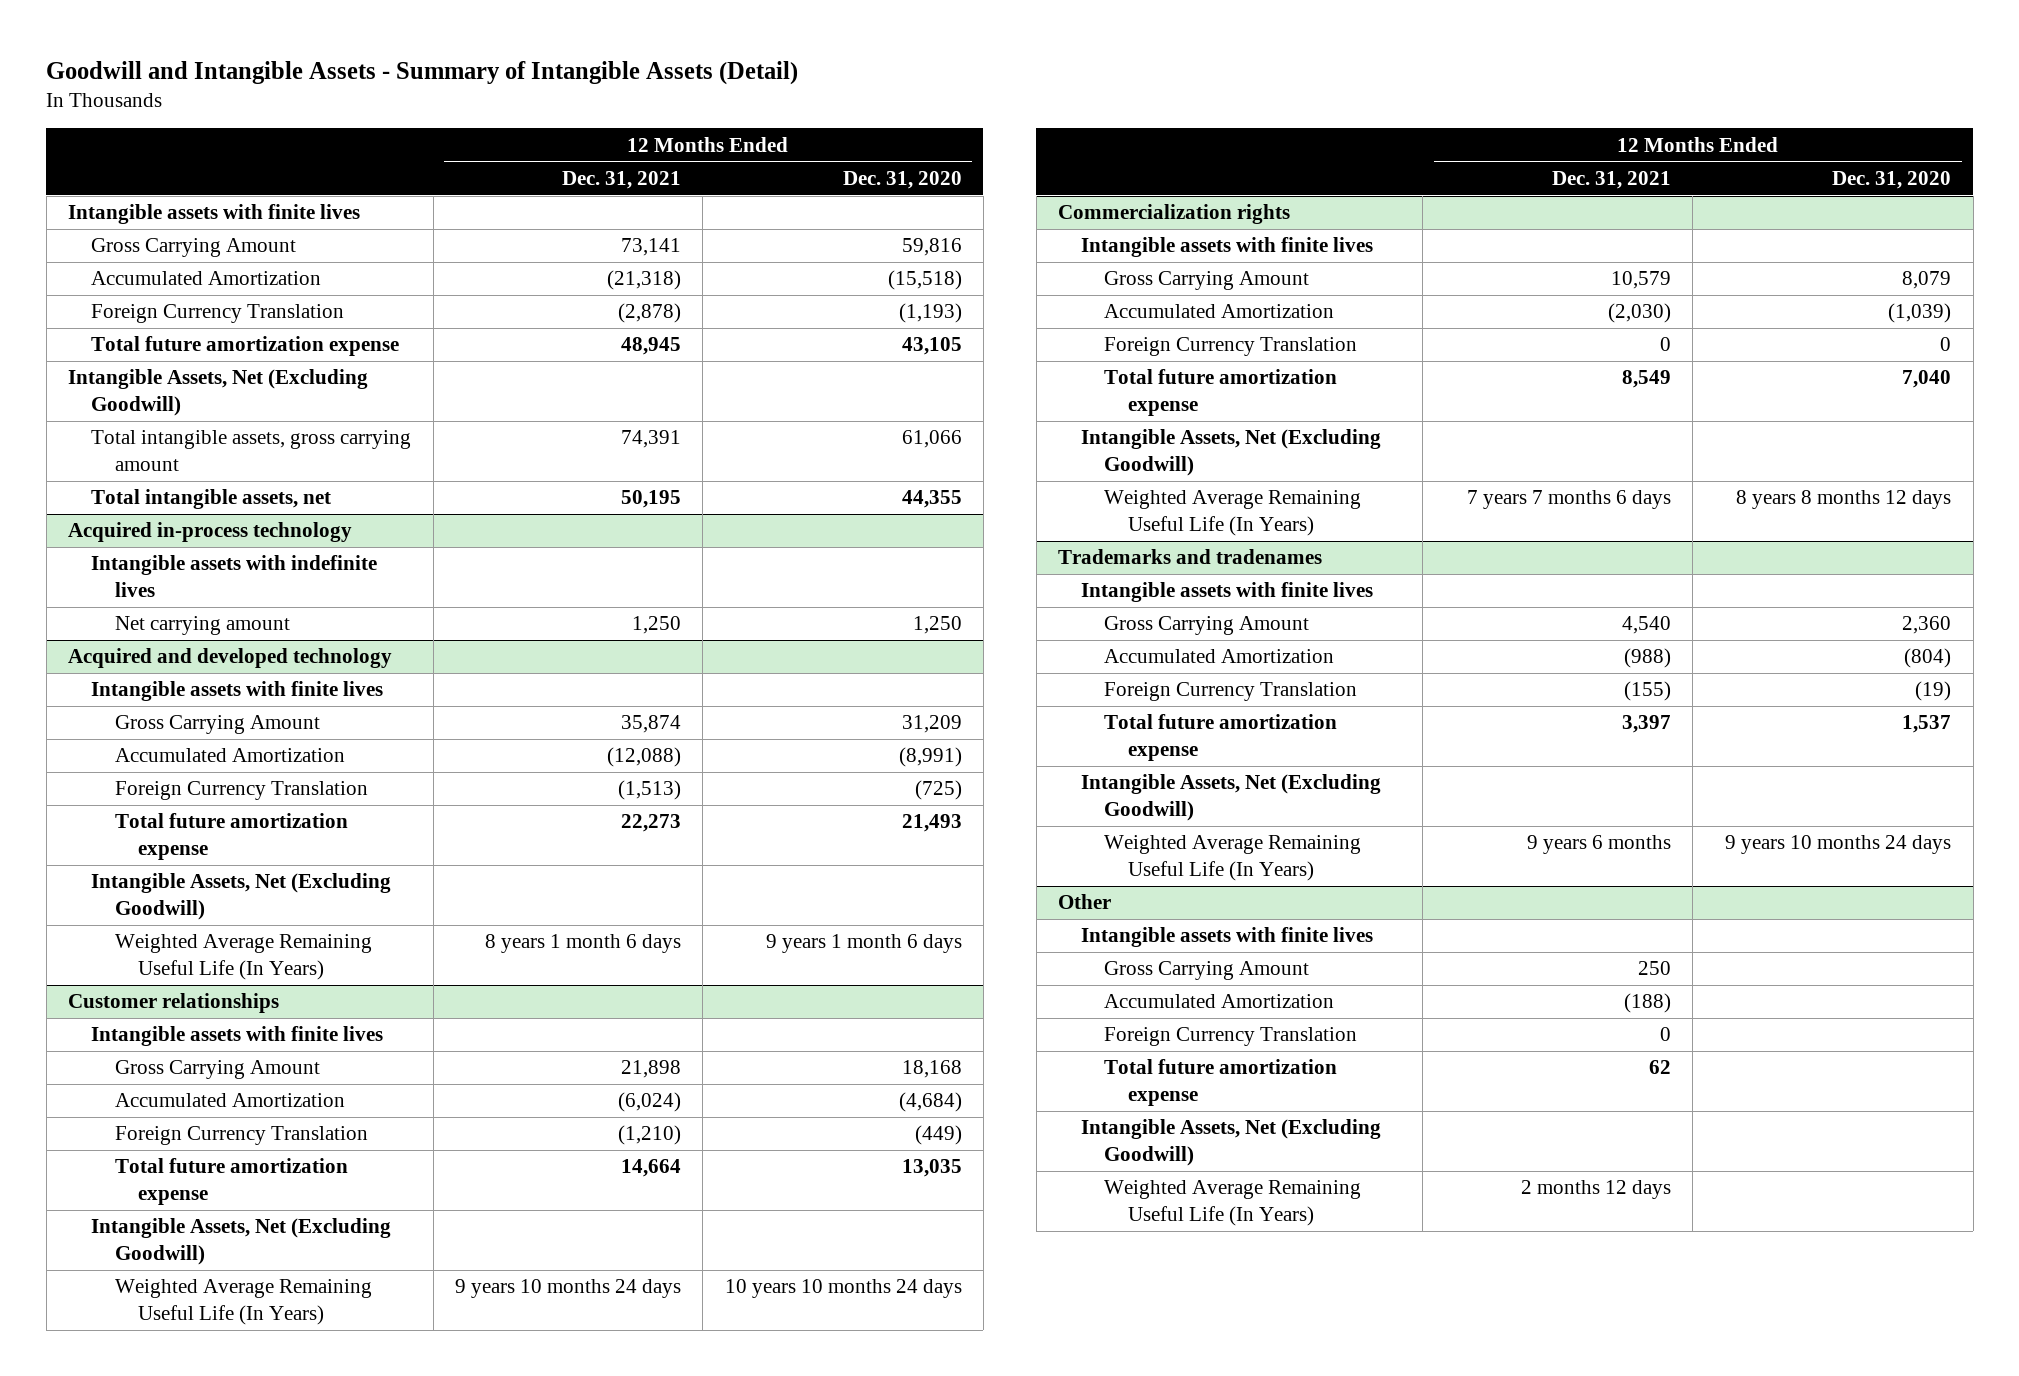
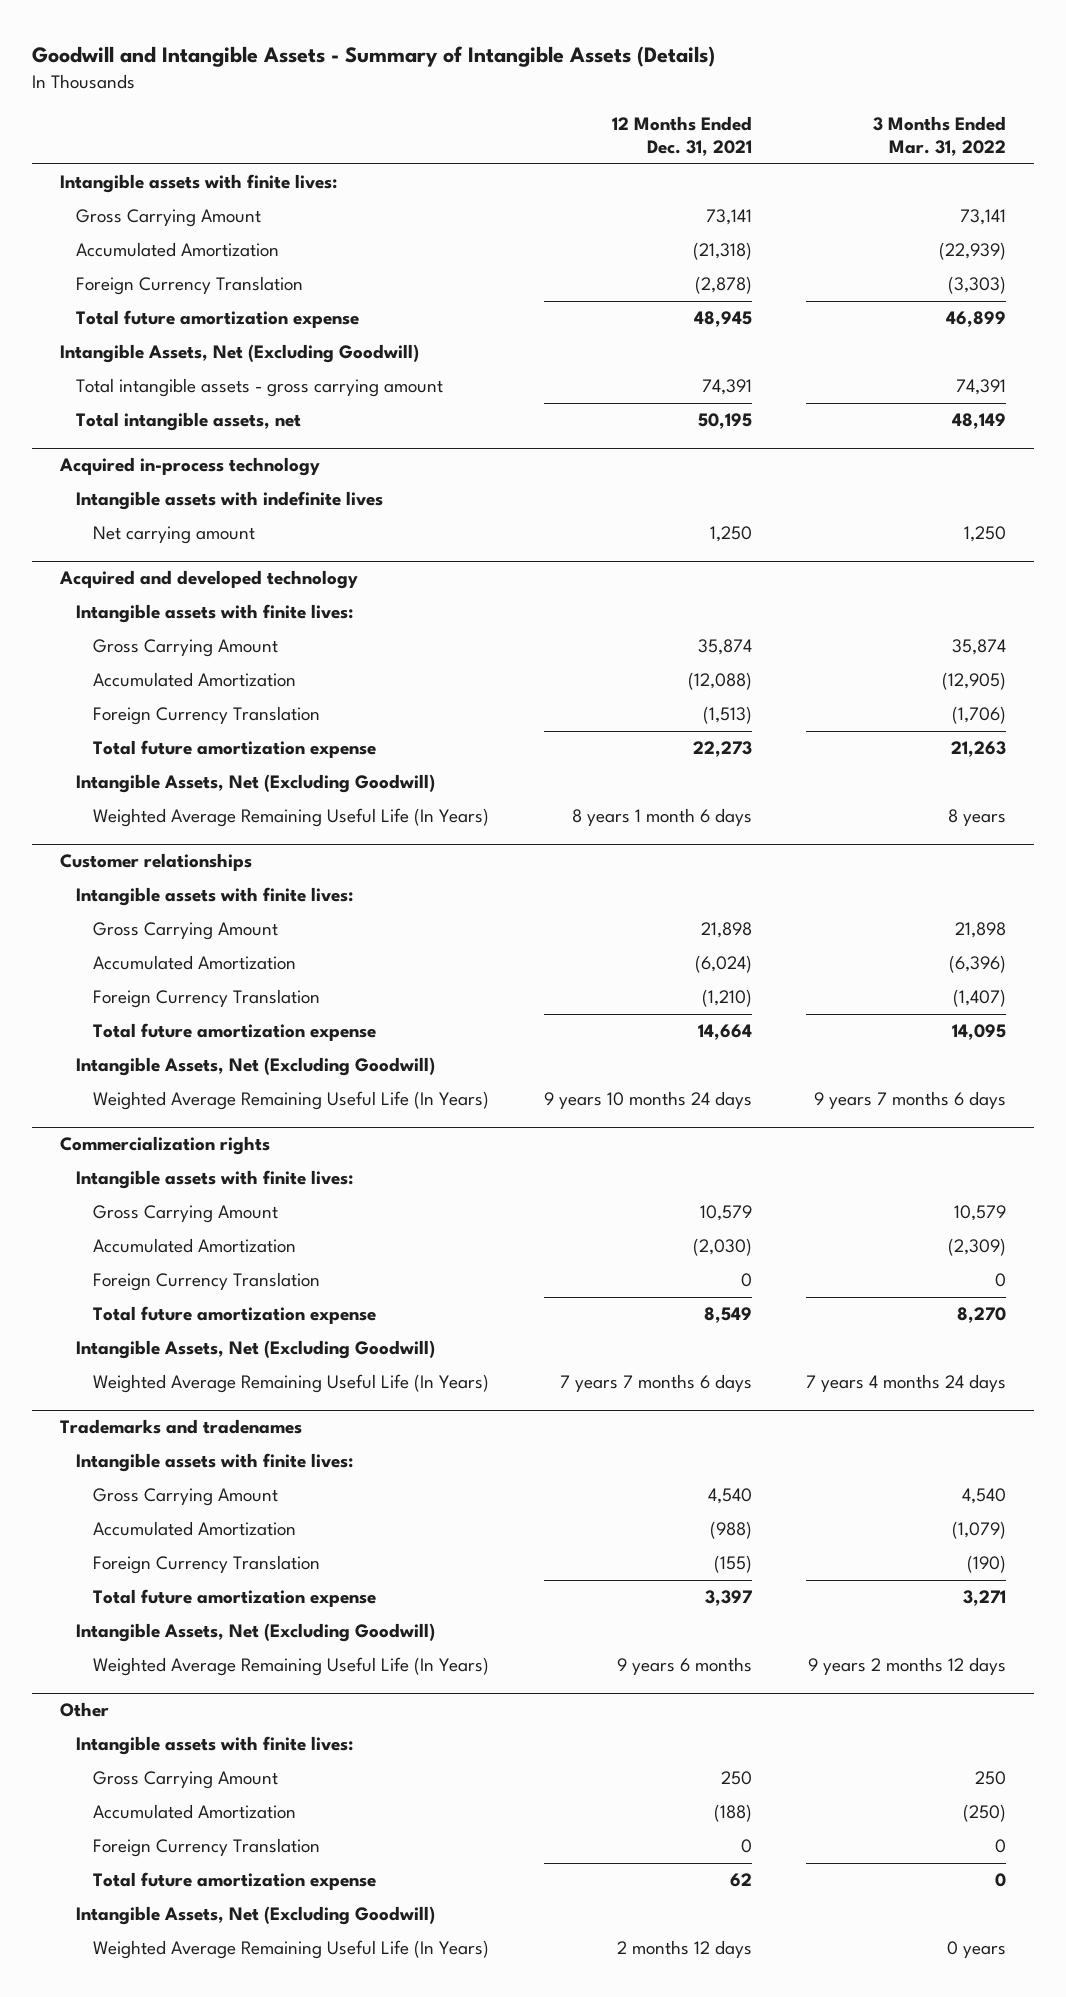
[46,60,799,85] Goodwill and Intangible Assets - Summary of Intangible Assets (Detail) -> [32,46,716,68] Goodwill and Intangible Assets - Summary of Intangible Assets (Details)
[842,170,962,189] Dec. 31, 2020 -> none
none -> [873,116,1007,157] 3 Months Ended Mar. 31, 2022
[67,204,360,225] Intangible assets with finite lives -> [59,174,337,194] Intangible assets with finite lives:
[91,430,412,471] Total intangible assets, gross carrying amount -> [76,378,444,398] Total intangible assets - gross carrying amount
[91,681,384,702] Intangible assets with finite lives -> [76,604,354,624] Intangible assets with finite lives:
[91,1026,384,1047] Intangible assets with finite lives -> [76,887,354,907] Intangible assets with finite lives:
[1081,237,1374,258] Intangible assets with finite lives -> [76,1170,354,1190] Intangible assets with finite lives:
[1081,582,1374,603] Intangible assets with finite lives -> [76,1453,354,1473] Intangible assets with finite lives:
[1081,927,1374,948] Intangible assets with finite lives -> [76,1736,354,1756] Intangible assets with finite lives:

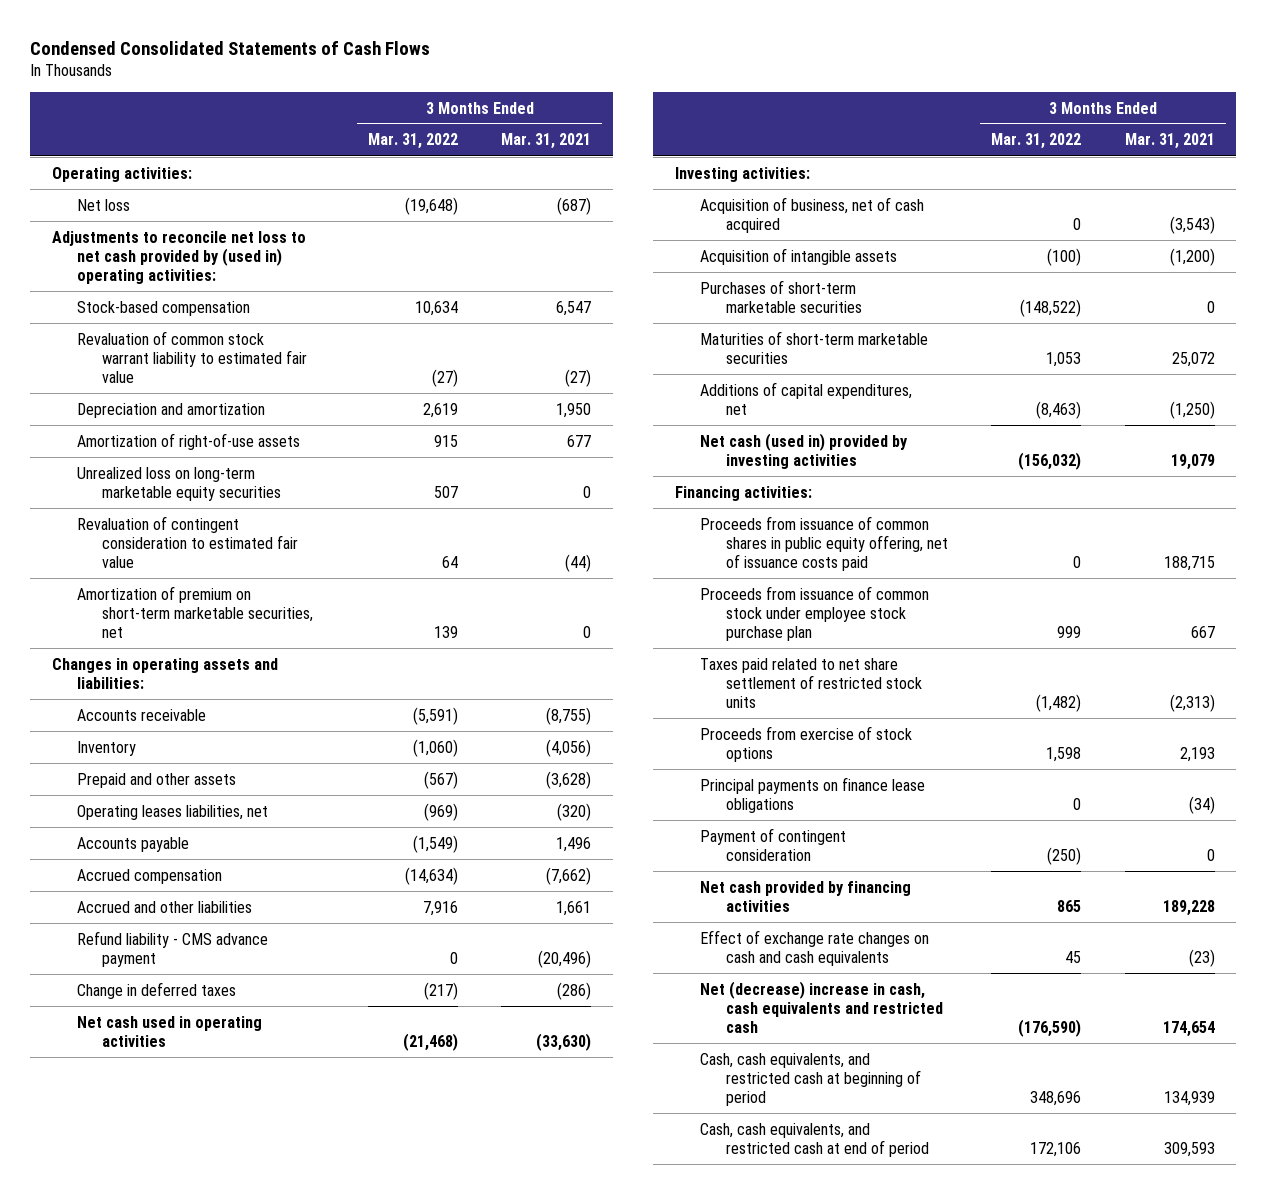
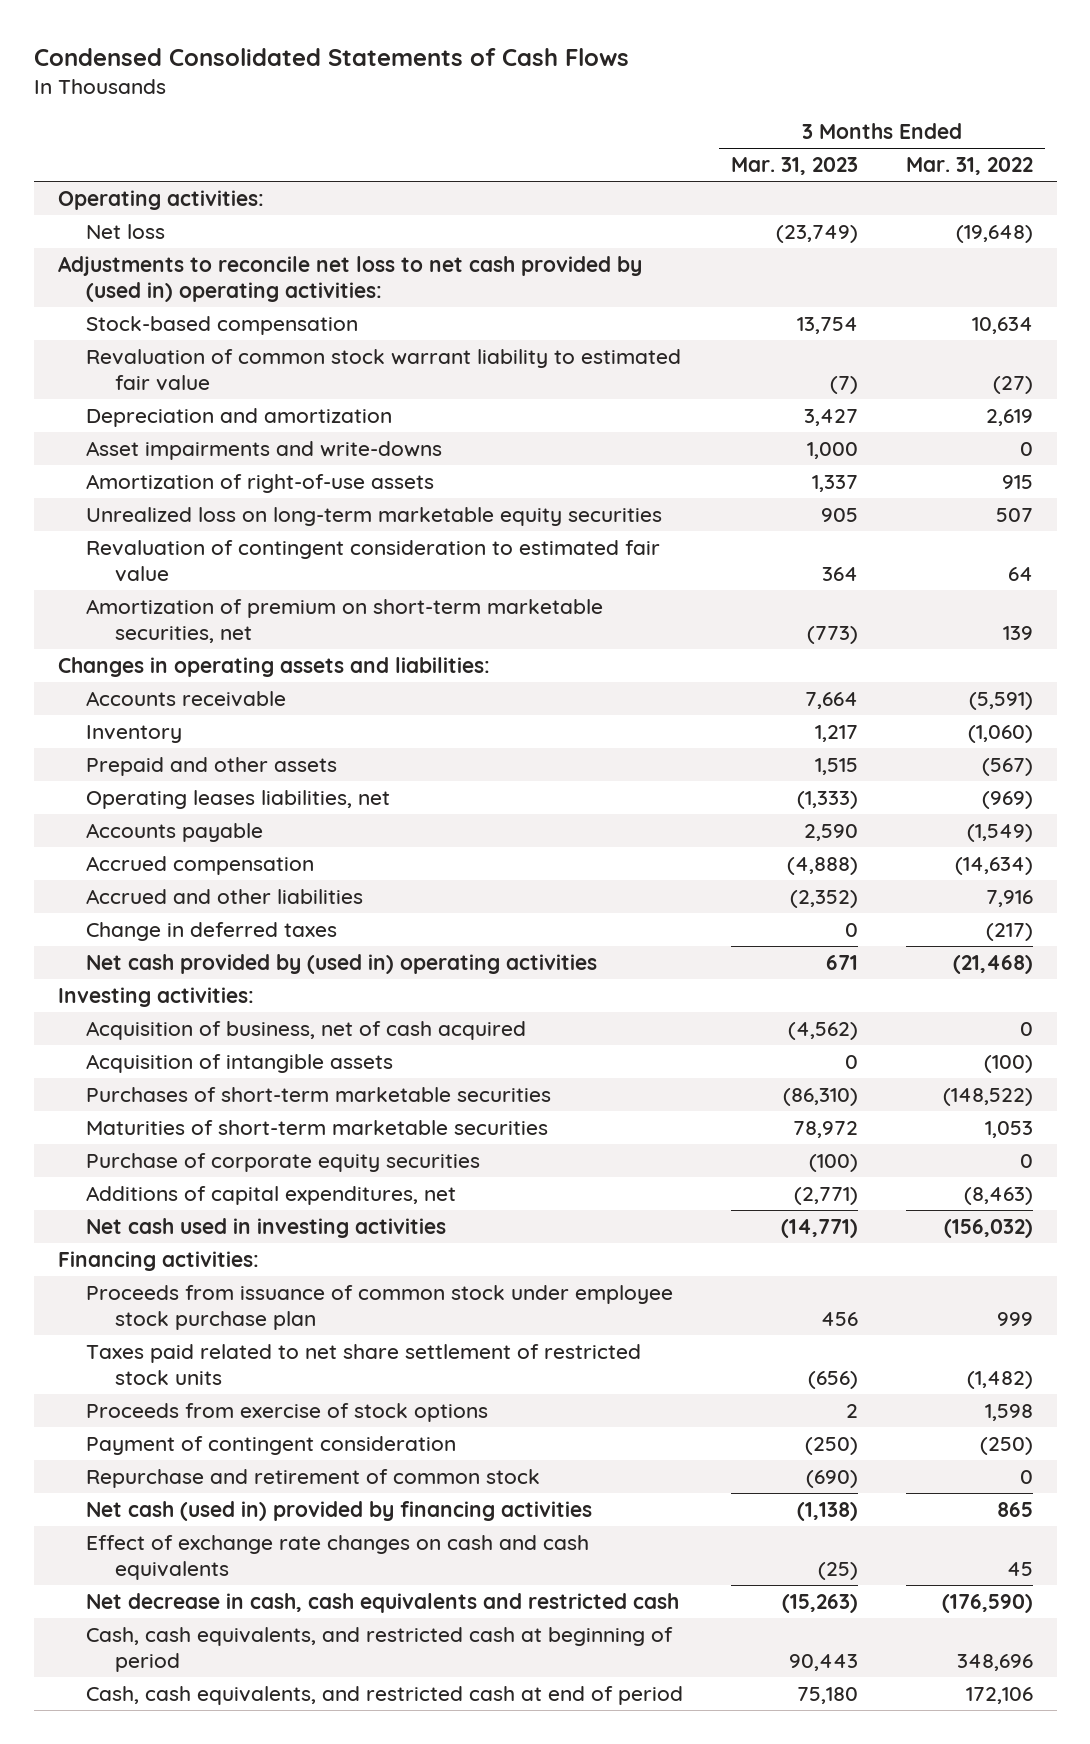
[501,133,592,150] Mar. 31, 2021 -> none
none -> [730,157,858,176] Mar. 31, 2023
none -> [86,440,443,460] Asset impairments and write-downs
[76,930,268,967] Refund liability - CMS advance payment -> none
[76,1015,262,1047] Net cash used in operating activities -> [86,953,598,974] Net cash provided by (used in) operating activities
none -> [86,1152,481,1172] Purchase of corporate equity securities
[700,432,909,469] Net cash (used in) provided by investing activities -> [86,1217,447,1238] Net cash used in investing activities
[700,515,948,571] Proceeds from issuance of common shares in public equity offering, net of issuance costs paid -> none
[700,776,926,813] Principal payments on finance lease obligations -> none
none -> [86,1468,541,1488] Repurchase and retirement of common stock
[700,880,912,912] Net cash provided by financing activities -> [86,1500,593,1521] Net cash (used in) provided by financing activities
[700,980,943,1033] Net (decrease) increase in cash, cash equivalents and restricted cash -> [86,1592,680,1613] Net decrease in cash, cash equivalents and restricted cash

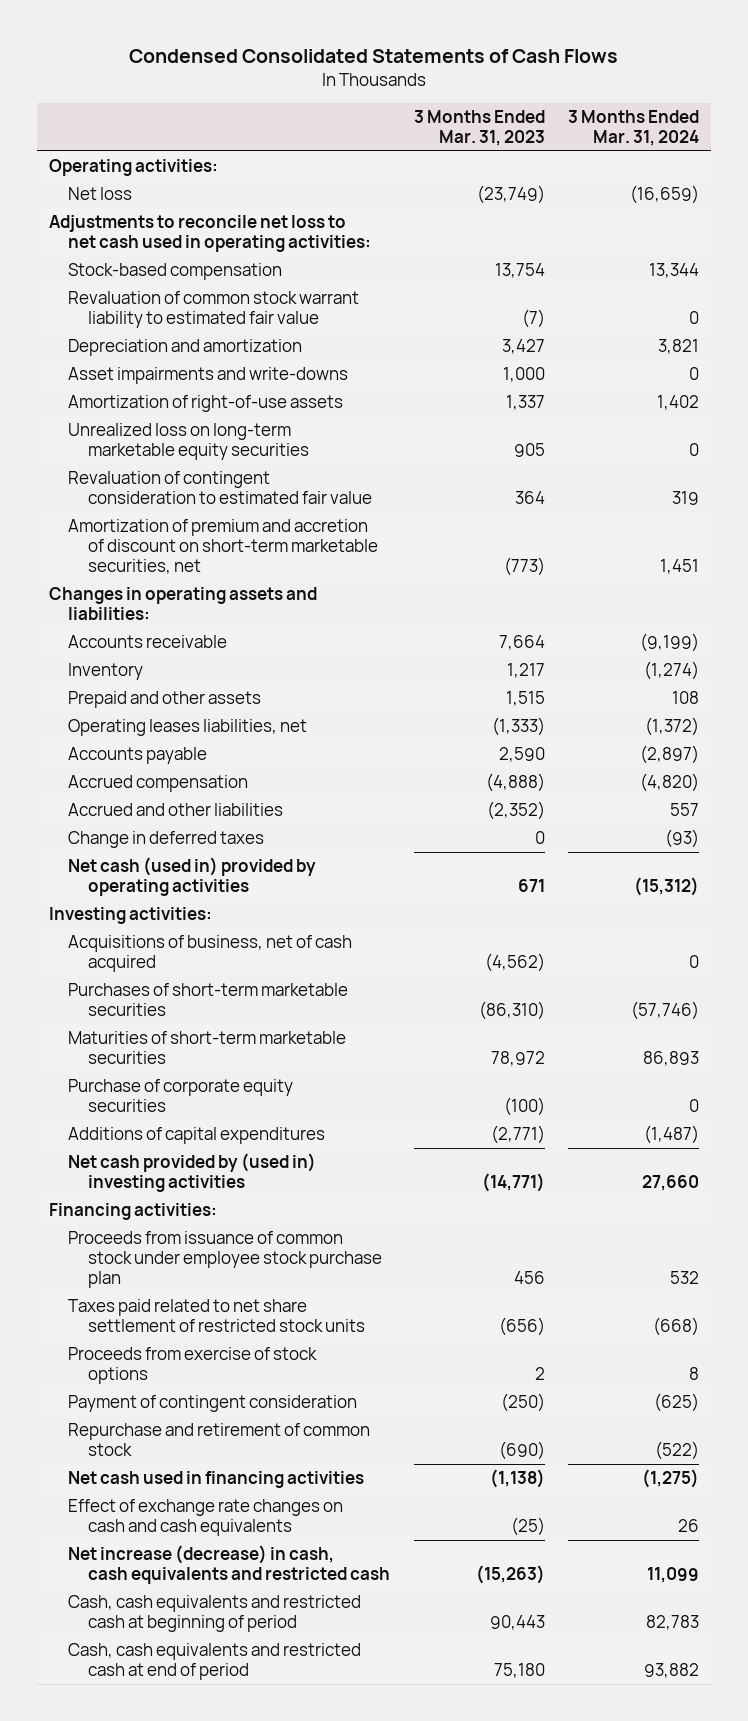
[905,157,1033,176] Mar. 31, 2022 -> none
none -> [568,110,700,146] 3 Months Ended Mar. 31, 2024
[57,255,642,303] Adjustments to reconcile net loss to net cash provided by (used in) operating activities: -> [48,215,372,252] Adjustments to reconcile net loss to net cash used in operating activities:
[86,598,604,644] Amortization of premium on short-term marketable securities, net -> [68,519,379,574] Amortization of premium and accretion of discount on short-term marketable securities, net
[86,953,598,974] Net cash provided by (used in) operating activities -> [68,857,317,896] Net cash (used in) provided by operating activities
[86,1053,394,1073] Acquisition of intangible assets -> none
[86,1020,527,1040] Acquisition of business, net of cash acquired -> [68,935,353,972] Acquisitions of business, net of cash acquired
[86,1185,457,1205] Additions of capital expenditures, net -> [68,1127,326,1145] Additions of capital expenditures
[86,1217,447,1238] Net cash used in investing activities -> [68,1153,317,1192] Net cash provided by (used in) investing activities
[86,1500,593,1521] Net cash (used in) provided by financing activities -> [68,1471,365,1489] Net cash used in financing activities
[86,1592,680,1613] Net decrease in cash, cash equivalents and restricted cash -> [68,1545,391,1584] Net increase (decrease) in cash, cash equivalents and restricted cash
[86,1626,674,1673] Cash, cash equivalents, and restricted cash at beginning of period -> [68,1595,362,1632] Cash, cash equivalents and restricted cash at beginning of period
[86,1685,684,1705] Cash, cash equivalents, and restricted cash at end of period -> [68,1643,362,1680] Cash, cash equivalents and restricted cash at end of period

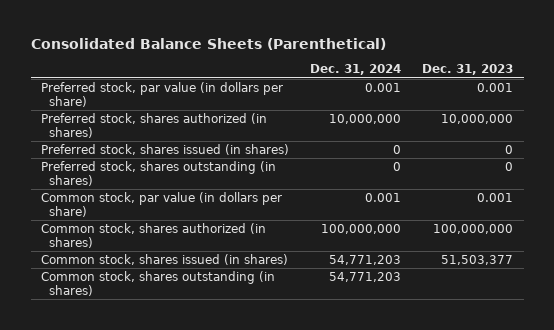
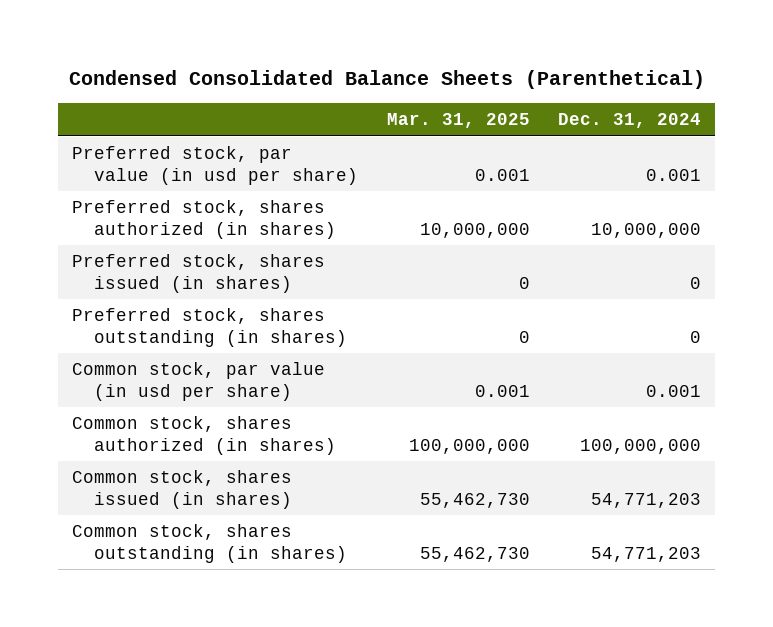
[30,37,386,50] Consolidated Balance Sheets (Parenthetical) -> [68,70,705,90] Condensed Consolidated Balance Sheets (Parenthetical)
[422,64,514,76] Dec. 31, 2023 -> none
none -> [386,113,530,129] Mar. 31, 2025
[41,81,284,107] Preferred stock, par value (in dollars per share) -> [72,146,359,185] Preferred stock, par value (in usd per share)
[41,191,283,217] Common stock, par value (in dollars per share) -> [72,362,326,401] Common stock, par value (in usd per share)

